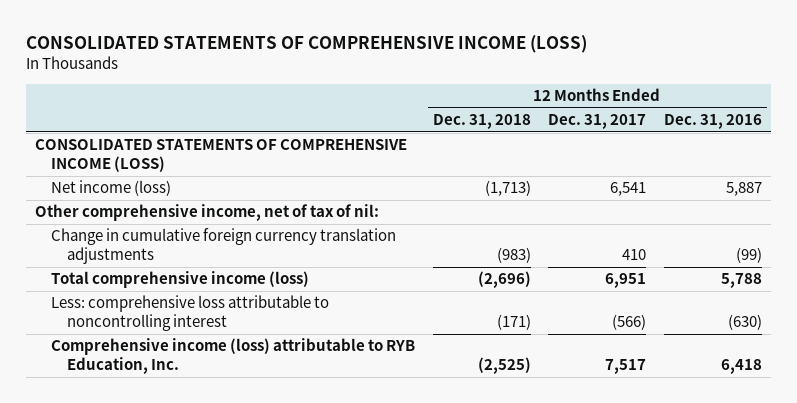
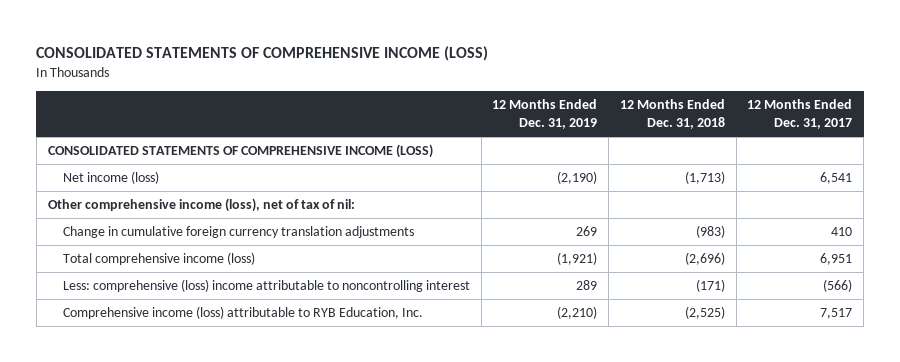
[664,114,763,130] Dec. 31, 2016 -> none
none -> [492,99,598,130] 12 Months Ended Dec. 31, 2019
[34,204,379,222] Other comprehensive income, net of tax of nil: -> [47,198,355,213] Other comprehensive income (loss), net of tax of nil:
[50,295,329,332] Less: comprehensive loss attributable to noncontrolling interest -> [63,279,471,293] Less: comprehensive (loss) income attributable to noncontrolling interest

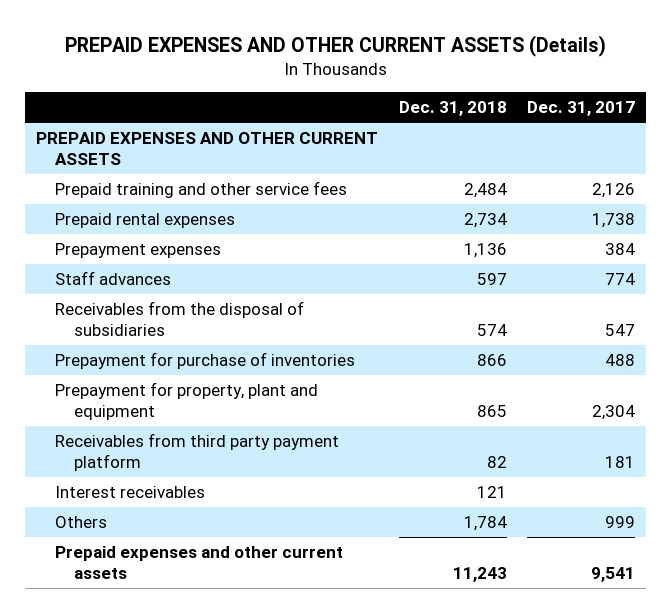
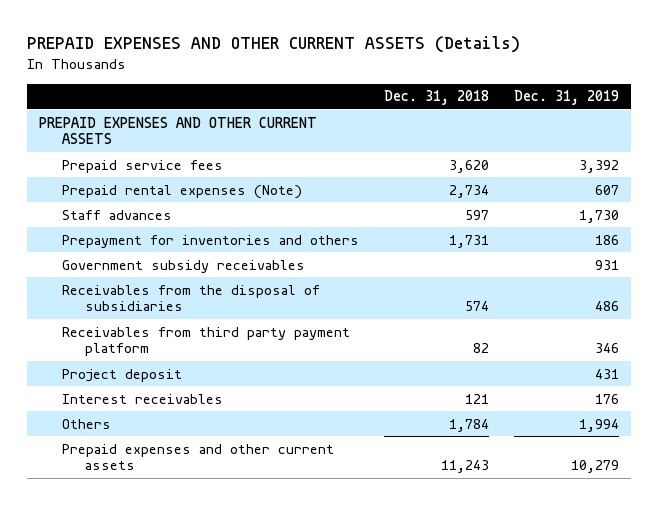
[527,101,636,117] Dec. 31, 2017 -> none
none -> [513,90,619,106] Dec. 31, 2019
[55,243,222,259] Prepayment expenses -> none
[55,181,348,199] Prepaid training and other service fees -> [61,159,223,173] Prepaid service fees
[463,183,507,199] 2,484 -> [448,159,489,173] 3,620
[55,213,236,229] Prepaid rental expenses -> [61,184,302,199] Prepaid rental expenses (Note)
none -> [61,234,359,248] Prepayment for inventories and others
none -> [61,259,305,273] Government subsidy receivables
[55,352,356,370] Prepayment for purchase of inventories -> none
[55,382,319,420] Prepayment for property, plant and equipment -> none
none -> [61,368,182,382] Project deposit

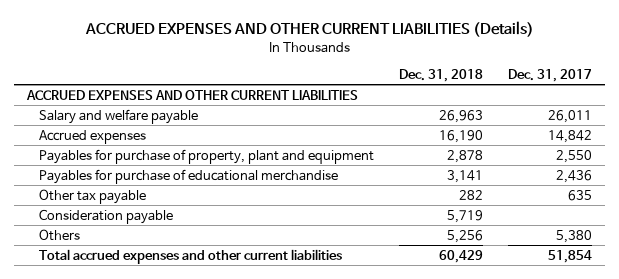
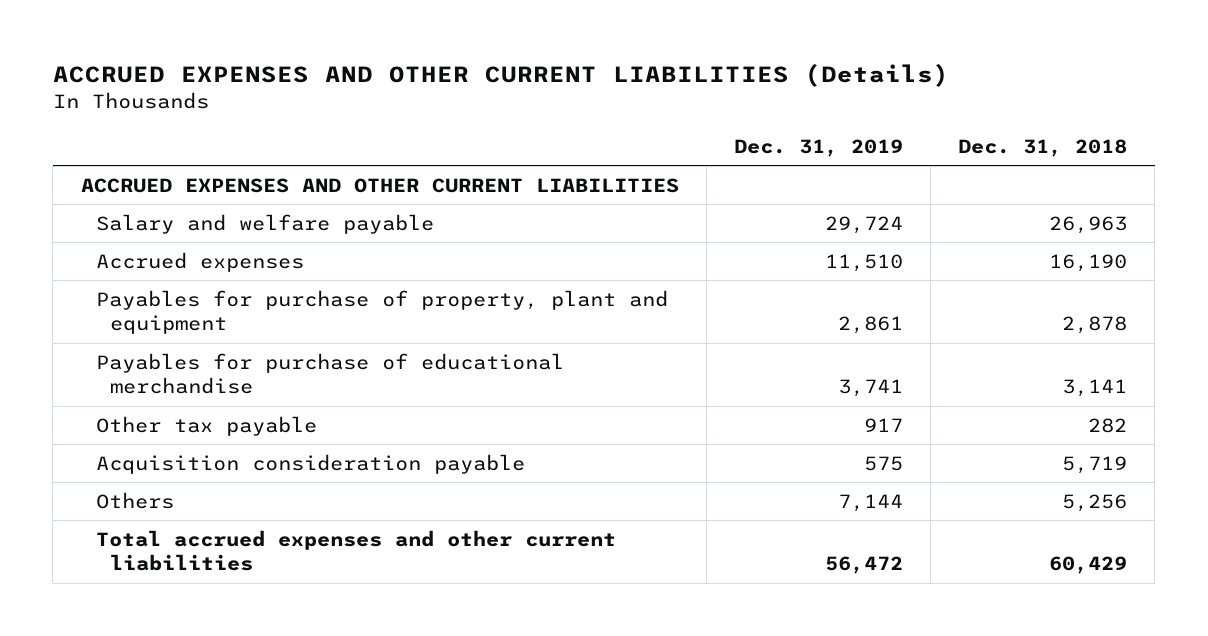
[508,68,593,82] Dec. 31, 2017 -> none
none -> [733,138,903,157] Dec. 31, 2019
[39,208,174,224] Consideration payable -> [95,453,525,474] Acquisition consideration payable

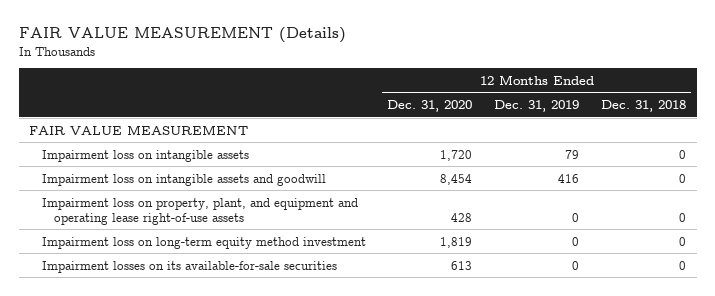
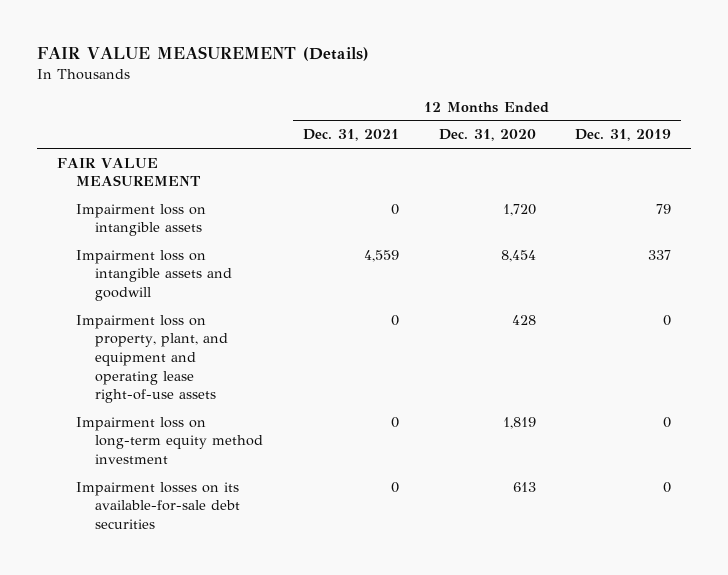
[600,100,686,113] Dec. 31, 2018 -> none
none -> [302,129,399,142] Dec. 31, 2021
[558,173,580,183] 416 -> [648,249,672,260] 337
[41,260,337,273] Impairment losses on its available-for-sale securities -> [76,481,241,530] Impairment losses on its available-for-sale debt securities

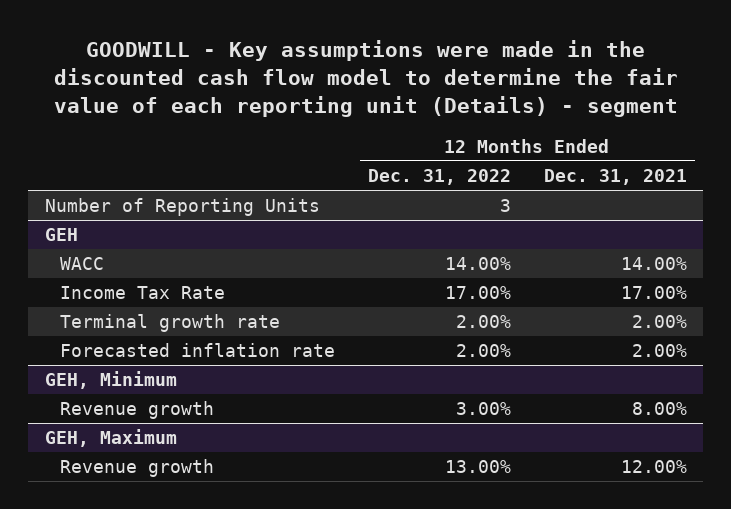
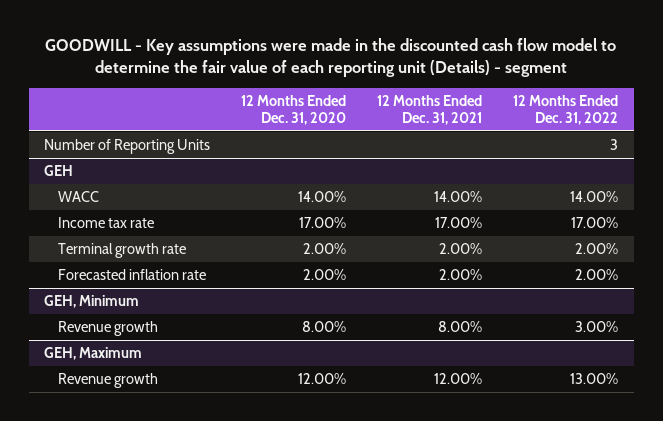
none -> [241,94,347,125] 12 Months Ended Dec. 31, 2020
[60,286,226,300] Income Tax Rate -> [57,217,154,229] Income tax rate

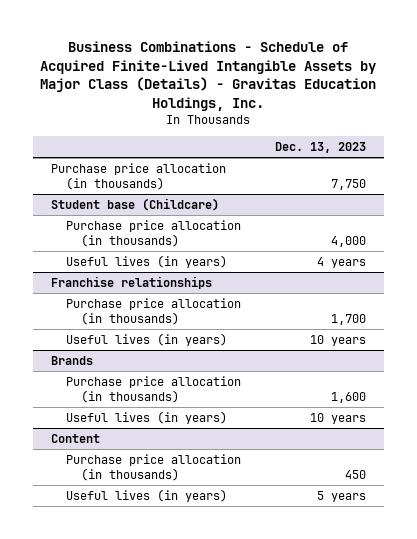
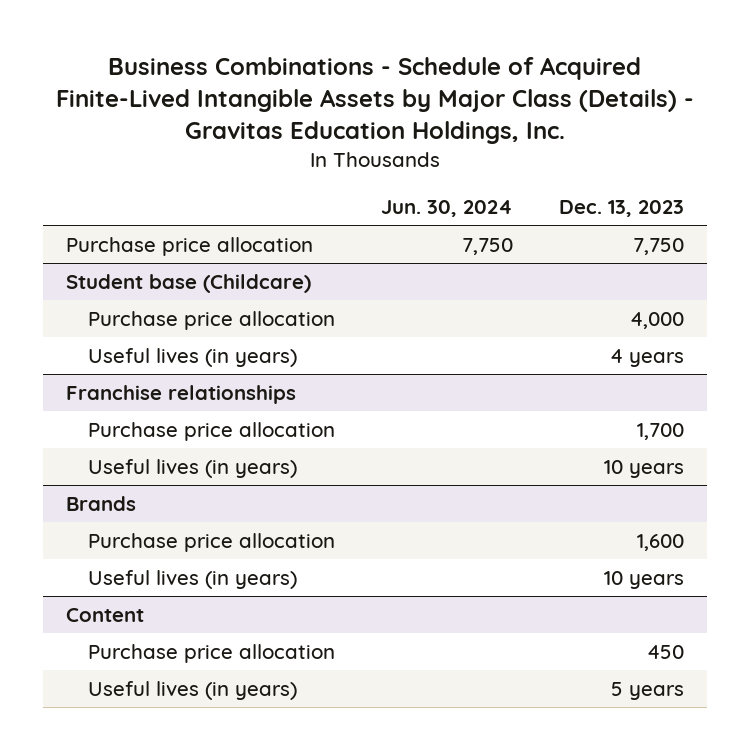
none -> [380,199,513,217] Jun. 30, 2024
[50,162,226,191] Purchase price allocation (in thousands) -> [66,236,314,256] Purchase price allocation
[65,219,241,248] Purchase price allocation (in thousands) -> [87,310,335,330] Purchase price allocation
[65,297,241,326] Purchase price allocation (in thousands) -> [87,421,335,441] Purchase price allocation
[65,375,241,404] Purchase price allocation (in thousands) -> [87,532,335,552] Purchase price allocation
[65,453,241,482] Purchase price allocation (in thousands) -> [87,643,335,663] Purchase price allocation

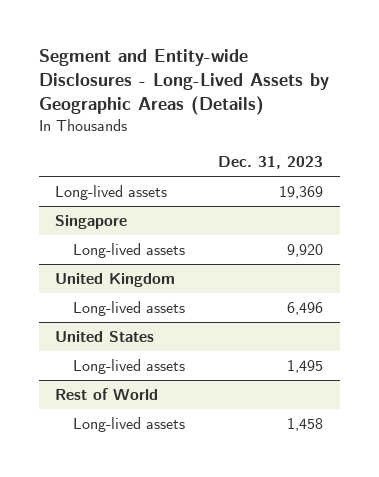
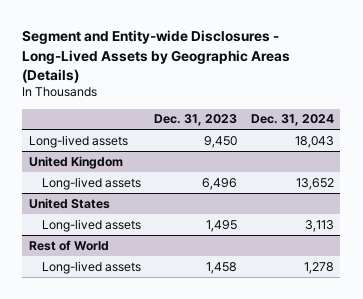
none -> [250,114,334,127] Dec. 31, 2024
[55,215,128,230] Singapore -> none
[73,243,186,259] Long-lived assets -> none
[279,186,324,200] 19,369 -> [204,135,238,148] 9,450

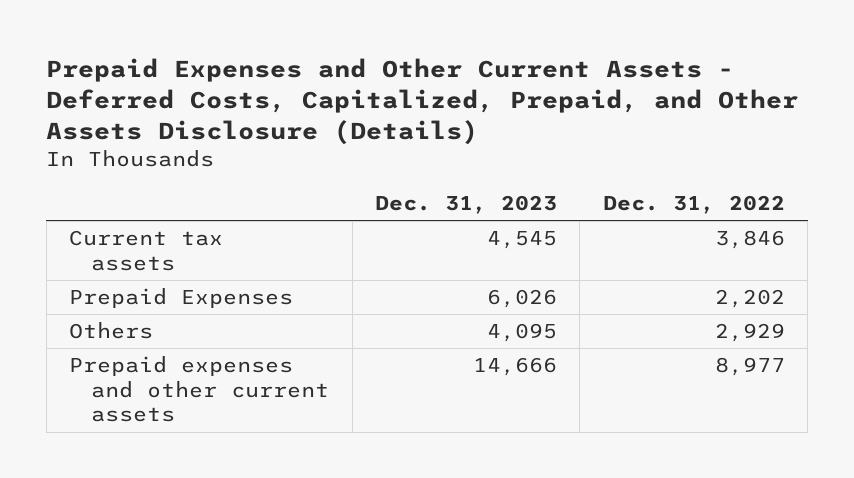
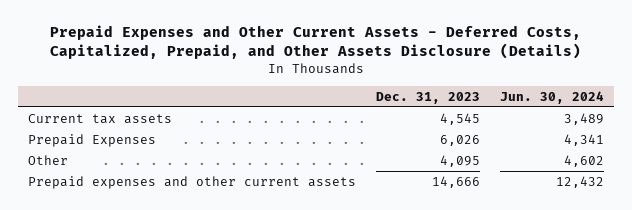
[602,195,785,215] Dec. 31, 2022 -> none
none -> [499,90,604,104] Jun. 30, 2024
[69,322,154,340] Others -> [27,154,68,165] Other

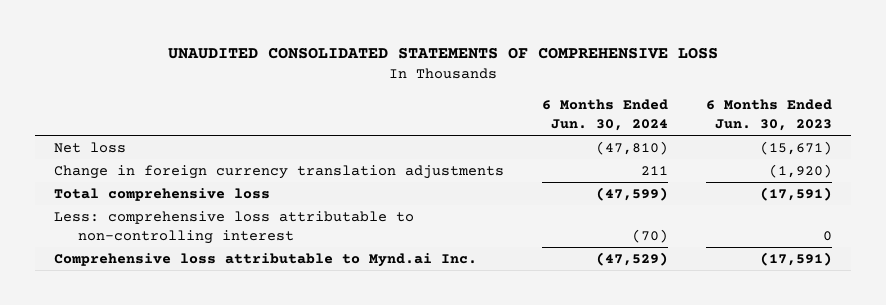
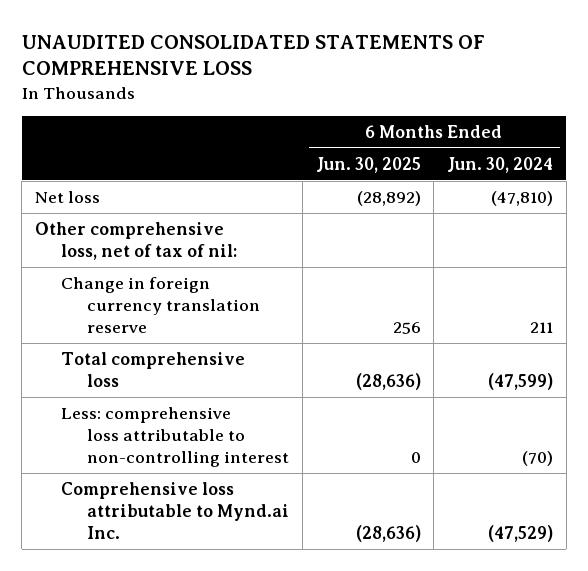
[705,99,832,131] 6 Months Ended Jun. 30, 2023 -> none
none -> [315,156,421,173] Jun. 30, 2025
none -> [34,221,238,261] Other comprehensive loss, net of tax of nil:
[54,164,505,179] Change in foreign currency translation adjustments -> [61,276,261,334] Change in foreign currency translation reserve

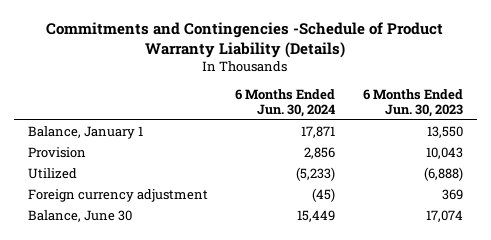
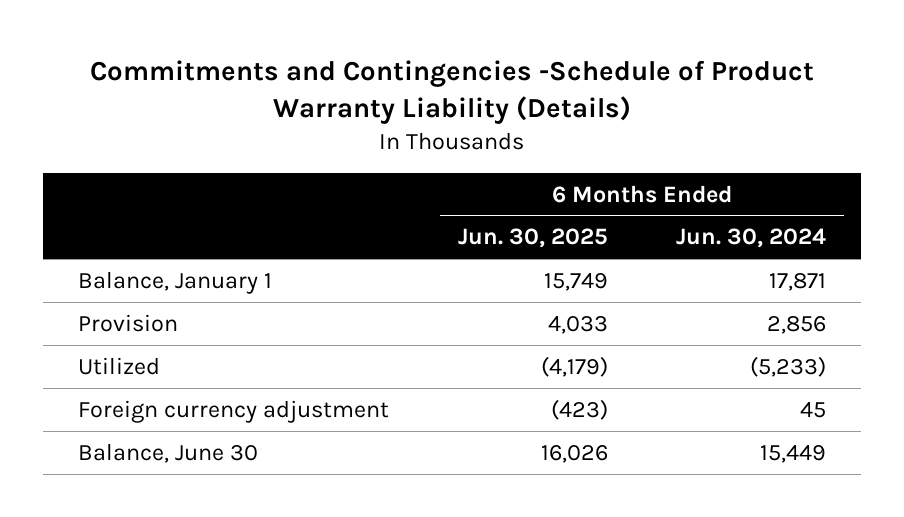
[363,88,464,118] 6 Months Ended Jun. 30, 2023 -> none
none -> [457,228,608,249] Jun. 30, 2025
[312,187,336,202] (45) -> [800,401,827,418] 45

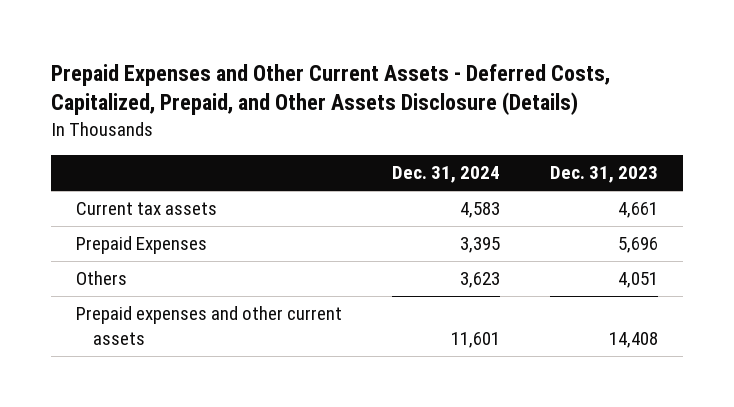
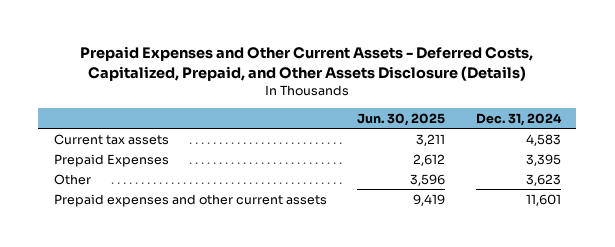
[549,166,658,184] Dec. 31, 2023 -> none
none -> [357,112,446,126] Jun. 30, 2025
[76,271,128,286] Others -> [53,173,91,185] Other

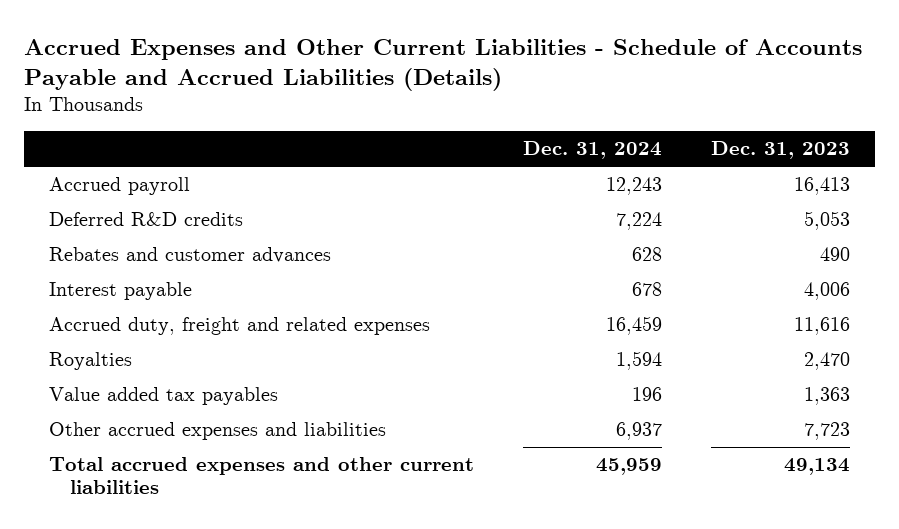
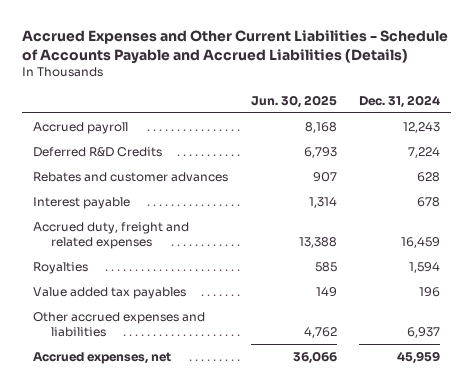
[711,141,851,160] Dec. 31, 2023 -> none
none -> [250,94,337,108] Jun. 30, 2025
[48,212,243,227] Deferred R&D credits -> [33,146,163,157] Deferred R&D Credits
[48,457,474,495] Total accrued expenses and other current liabilities -> [33,351,172,364] Accrued expenses, net

